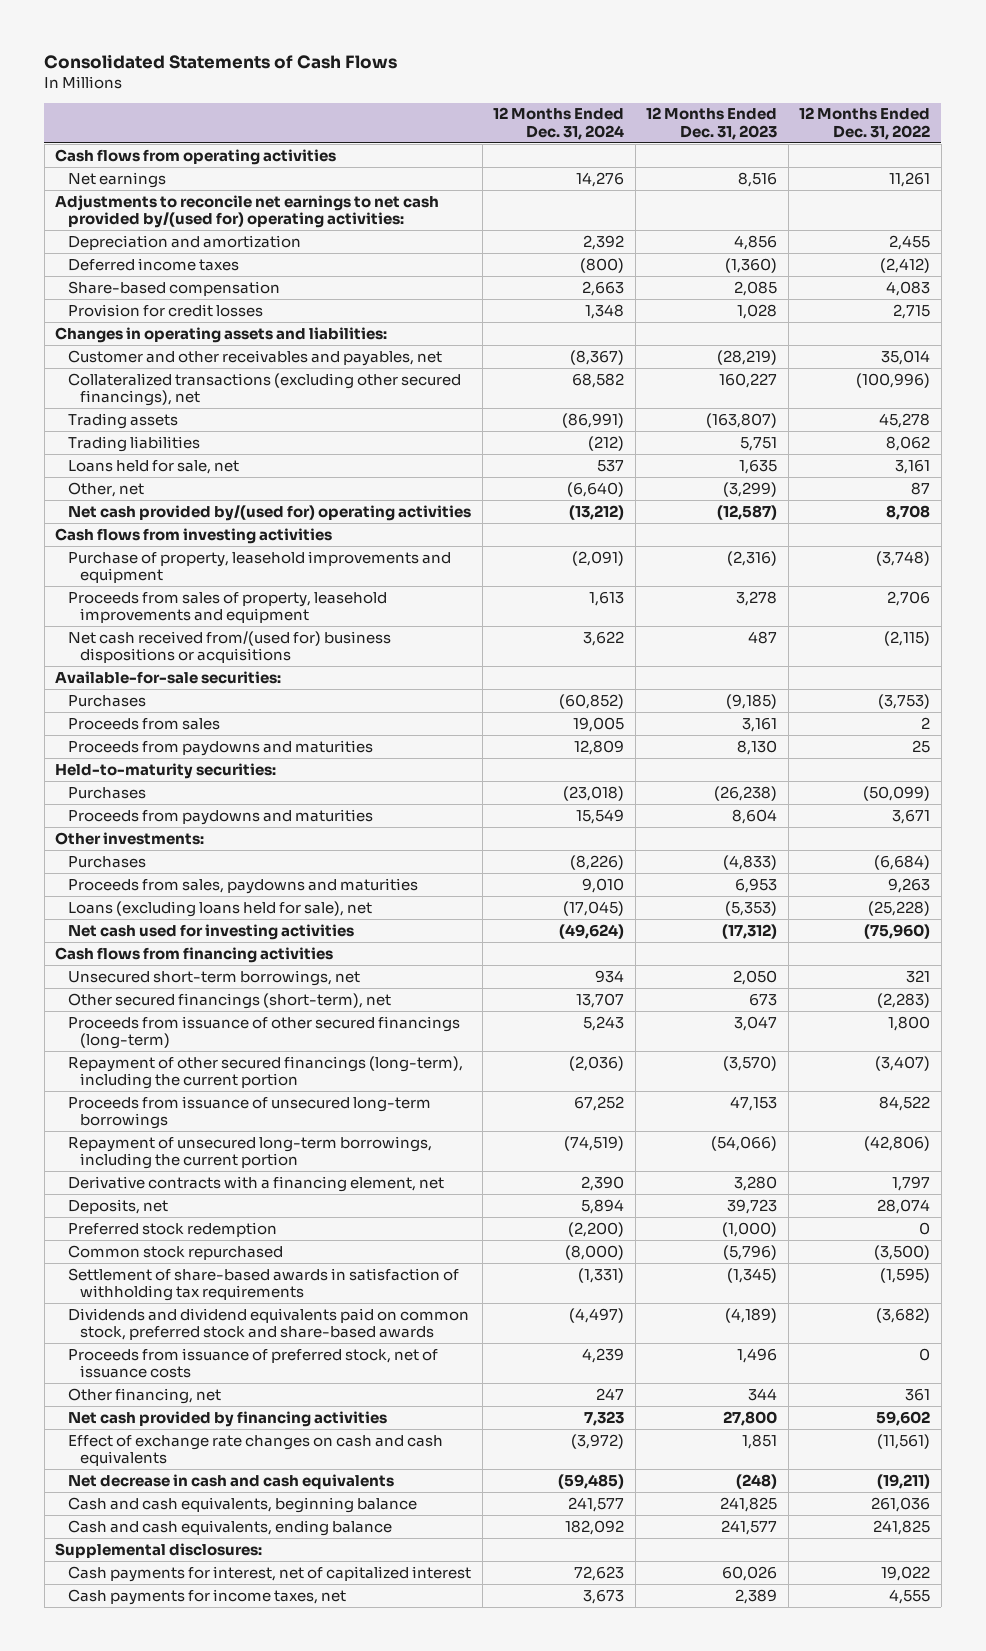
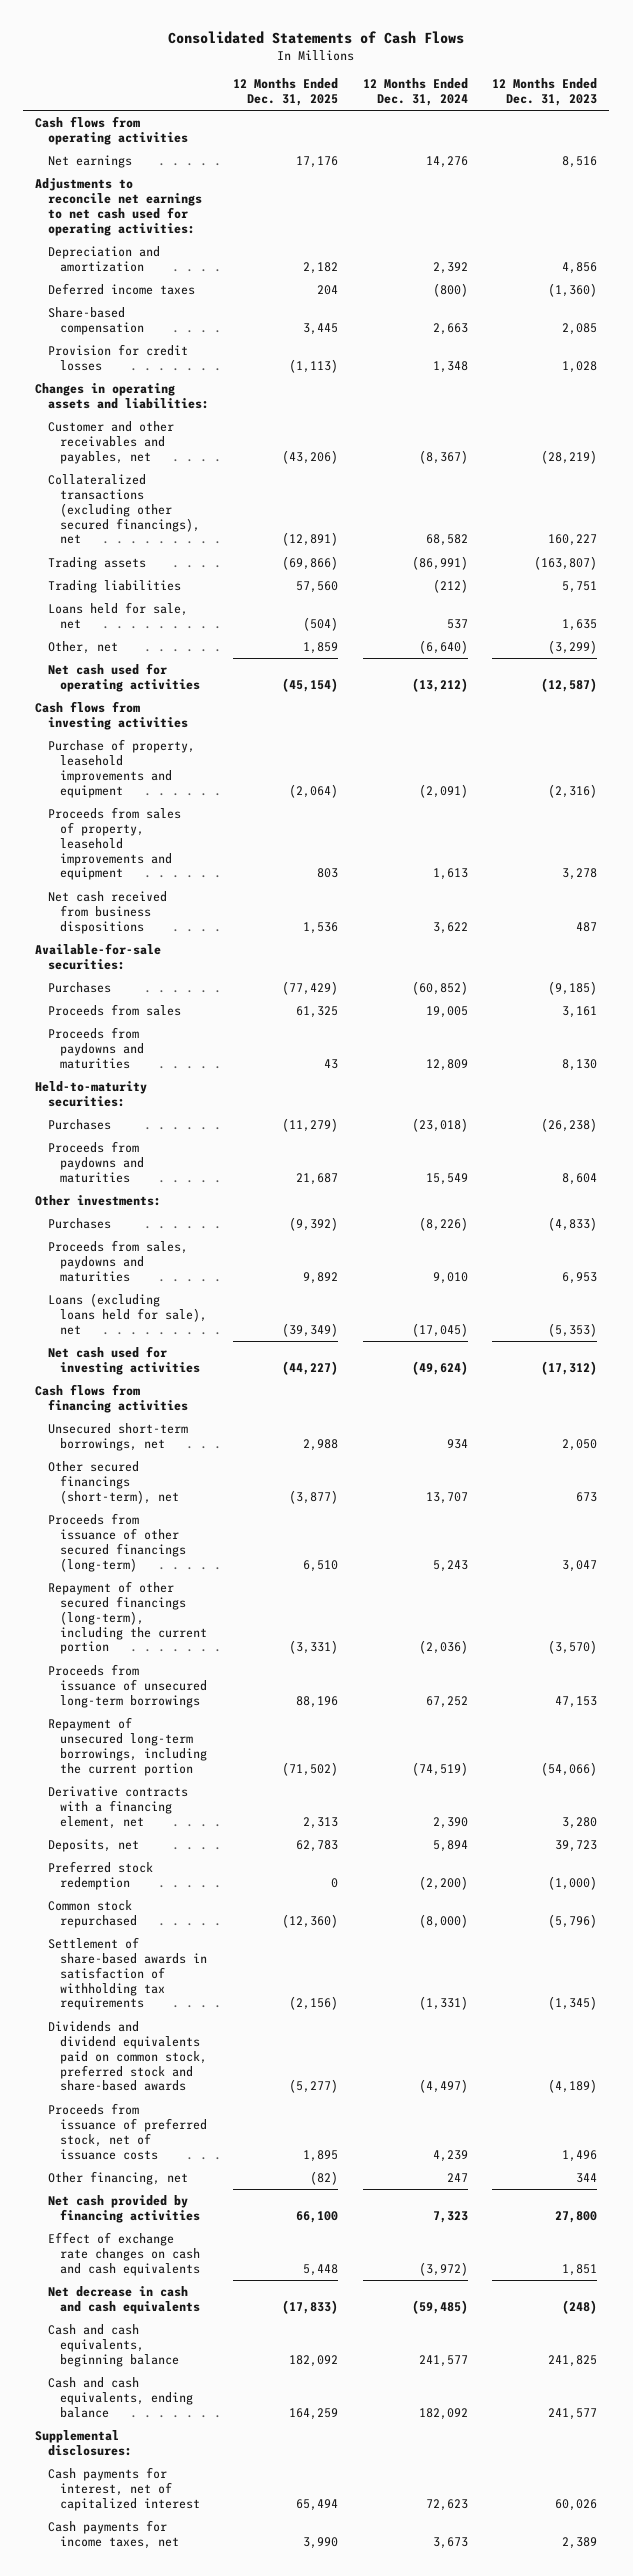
[799,107,931,140] 12 Months Ended Dec. 31, 2022 -> none
none -> [233,78,339,106] 12 Months Ended Dec. 31, 2025
[55,194,440,229] Adjustments to reconcile net earnings to net cash provided by/(used for) operating activities: -> [35,177,202,236] Adjustments to reconcile net earnings to net cash used for operating activities:
[67,504,471,521] Net cash provided by/(used for) operating activities -> [47,662,201,692] Net cash used for operating activities
[67,630,391,664] Net cash received from/(used for) business dispositions or acquisitions -> [47,890,167,934] Net cash received from business dispositions

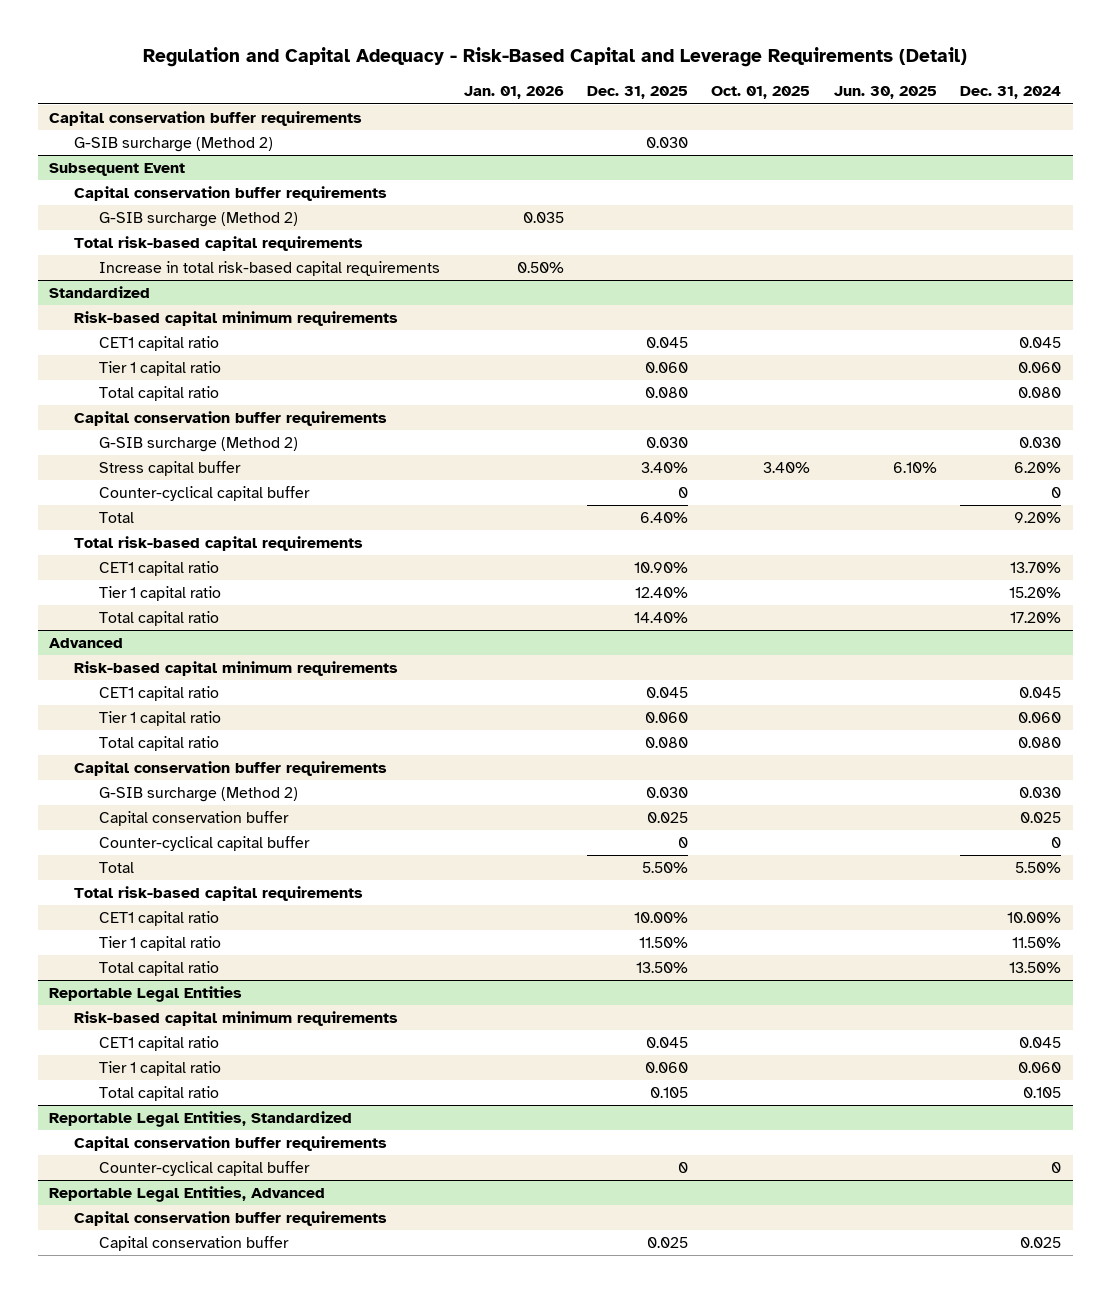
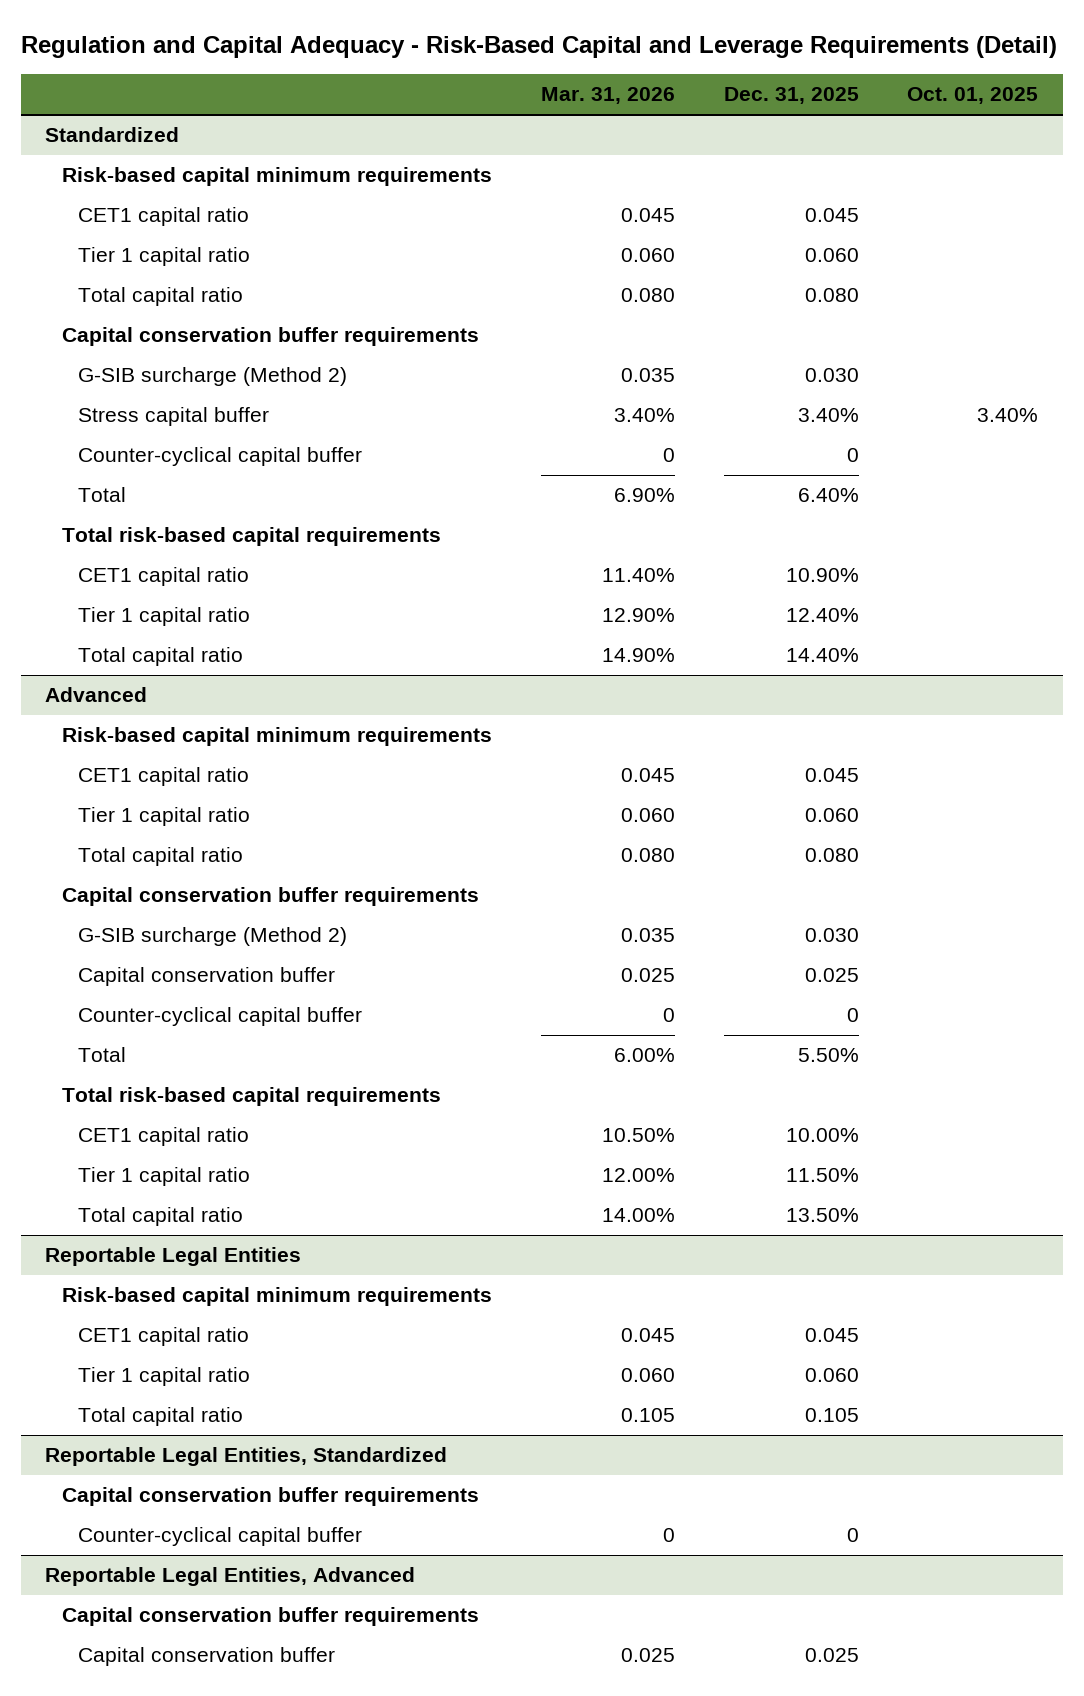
[463,86,564,100] Jan. 01, 2026 -> none
[833,86,937,100] Jun. 30, 2025 -> none
[959,86,1061,100] Dec. 31, 2024 -> none
none -> [540,87,675,105] Mar. 31, 2026
[49,111,363,127] Capital conservation buffer requirements -> none
[74,137,274,153] G-SIB surcharge (Method 2) -> none
[49,163,186,177] Subsequent Event -> none
[74,186,388,202] Capital conservation buffer requirements -> none
[99,212,299,228] G-SIB surcharge (Method 2) -> none
[74,236,364,252] Total risk-based capital requirements -> none
[99,261,441,277] Increase in total risk-based capital requirements -> none

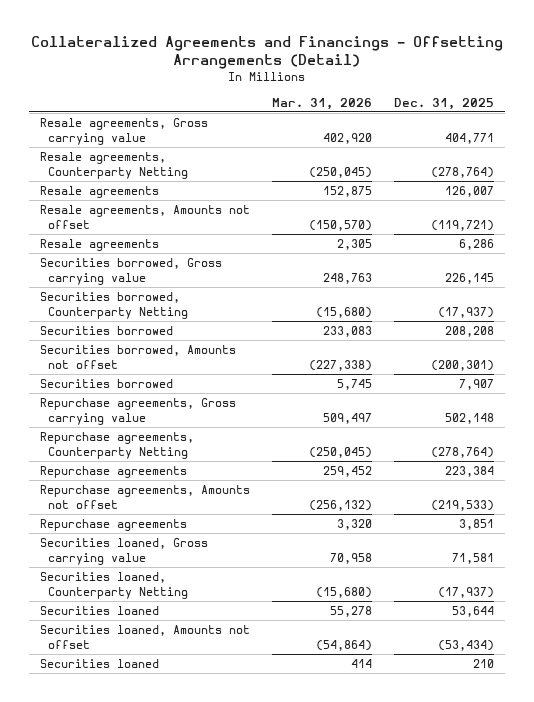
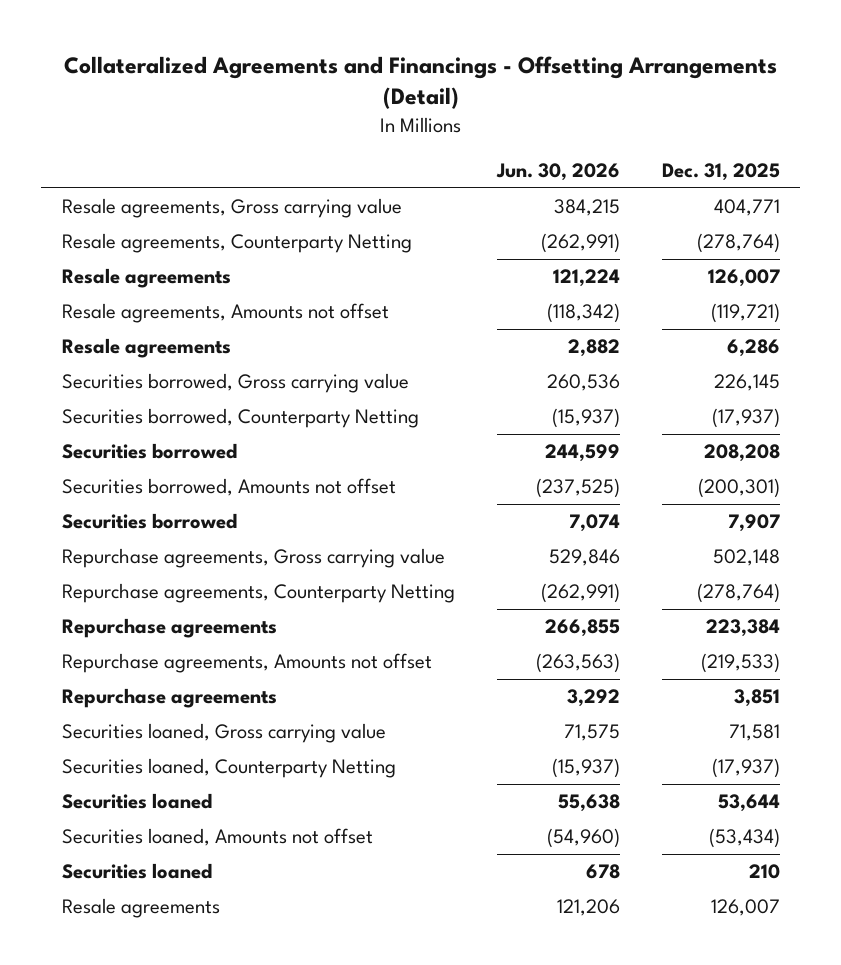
[271,97,372,110] Mar. 31, 2026 -> none
none -> [495,162,620,181] Jun. 30, 2026
none -> [61,898,220,919] Resale agreements

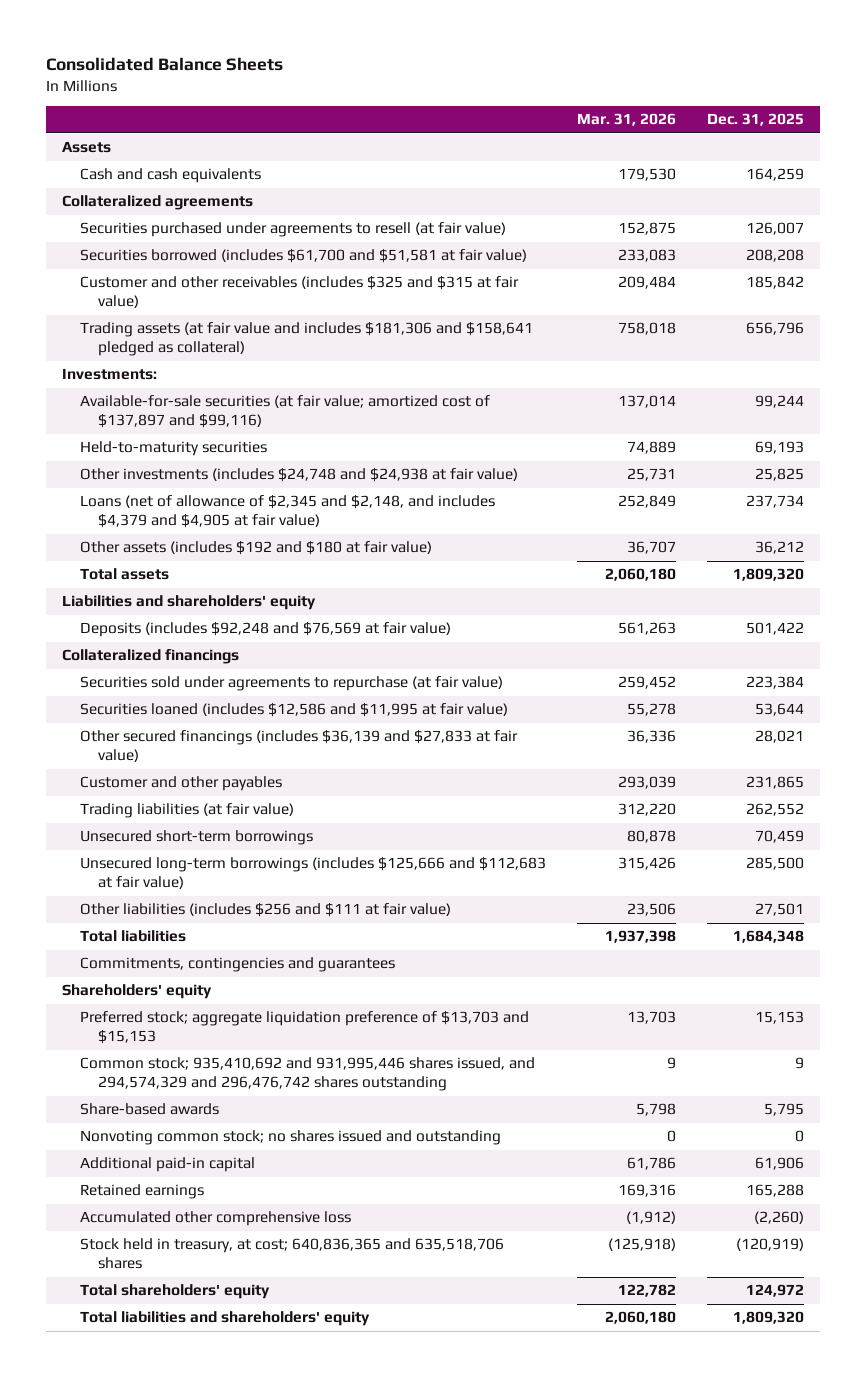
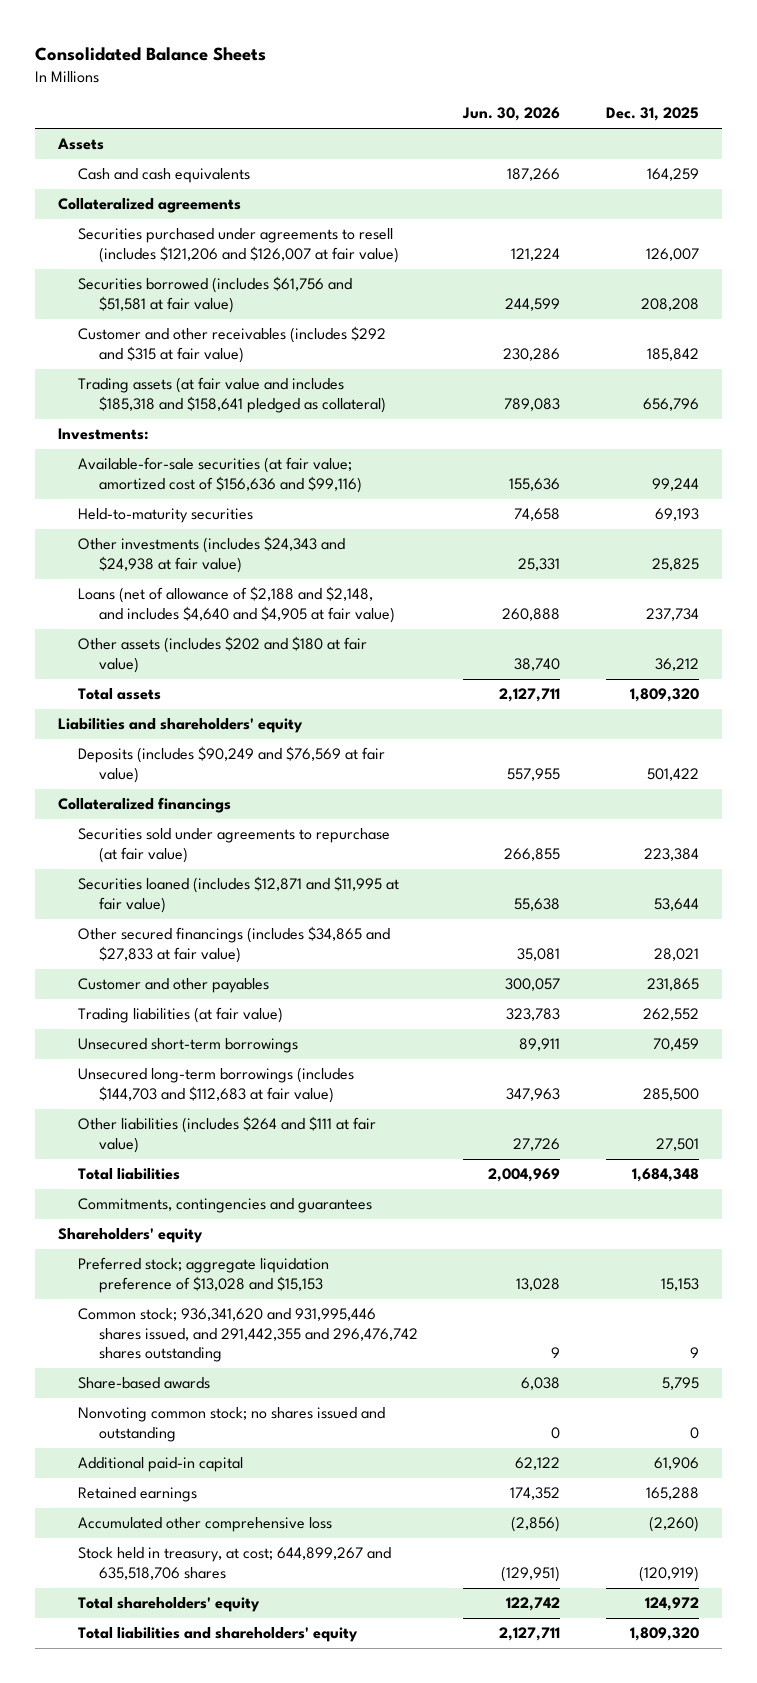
[577,113,677,127] Mar. 31, 2026 -> none
none -> [462,107,561,122] Jun. 30, 2026
[79,222,506,238] Securities purchased under agreements to resell (at fair value) -> [78,228,399,263] Securities purchased under agreements to resell (includes $121,206 and $126,007 at fair value)
[79,249,527,264] Securities borrowed (includes $61,700 and $51,581 at fair value) -> [78,276,353,313] Securities borrowed (includes $61,756 and $51,581 at fair value)
[79,276,519,309] Customer and other receivables (includes $325 and $315 at fair value) -> [78,326,387,363] Customer and other receivables (includes $292 and $315 at fair value)
[79,322,533,357] Trading assets (at fair value and includes $181,306 and $158,641 pledged as collateral) -> [78,377,386,413] Trading assets (at fair value and includes $185,318 and $158,641 pledged as collateral)
[79,395,490,429] Available-for-sale securities (at fair value; amortized cost of $137,897 and $99,116) -> [78,457,362,493] Available-for-sale securities (at fair value; amortized cost of $156,636 and $99,116)
[79,468,518,483] Other investments (includes $24,748 and $24,938 at fair value) -> [78,536,346,573] Other investments (includes $24,343 and $24,938 at fair value)
[79,495,495,529] Loans (net of allowance of $2,345 and $2,148, and includes $4,379 and $4,905 at fair value) -> [78,586,395,623] Loans (net of allowance of $2,188 and $2,148, and includes $4,640 and $4,905 at fair value)
[79,541,432,556] Other assets (includes $192 and $180 at fair value) -> [78,636,368,673] Other assets (includes $202 and $180 at fair value)
[79,622,451,638] Deposits (includes $92,248 and $76,569 at fair value) -> [78,746,386,783] Deposits (includes $90,249 and $76,569 at fair value)
[79,703,508,718] Securities loaned (includes $12,586 and $11,995 at fair value) -> [78,876,400,913] Securities loaned (includes $12,871 and $11,995 at fair value)
[79,730,518,763] Other secured financings (includes $36,139 and $27,833 at fair value) -> [78,926,391,963] Other secured financings (includes $34,865 and $27,833 at fair value)
[79,857,546,890] Unsecured long-term borrowings (includes $125,666 and $112,683 at fair value) -> [78,1067,355,1103] Unsecured long-term borrowings (includes $144,703 and $112,683 at fair value)
[79,903,451,918] Other liabilities (includes $256 and $111 at fair value) -> [78,1116,377,1153] Other liabilities (includes $264 and $111 at fair value)
[79,1011,529,1045] Preferred stock; aggregate liquidation preference of $13,703 and $15,153 -> [78,1257,330,1293] Preferred stock; aggregate liquidation preference of $13,028 and $15,153
[79,1057,535,1092] Common stock; 935,410,692 and 931,995,446 shares issued, and 294,574,329 and 296,476,742 shares outstanding -> [78,1308,418,1363] Common stock; 936,341,620 and 931,995,446 shares issued, and 291,442,355 and 296,476,742 shares outstanding
[79,1238,504,1270] Stock held in treasury, at cost; 640,836,365 and 635,518,706 shares -> [78,1547,392,1580] Stock held in treasury, at cost; 644,899,267 and 635,518,706 shares

